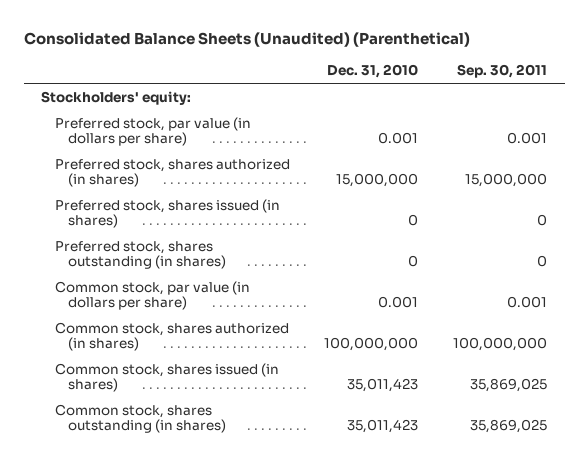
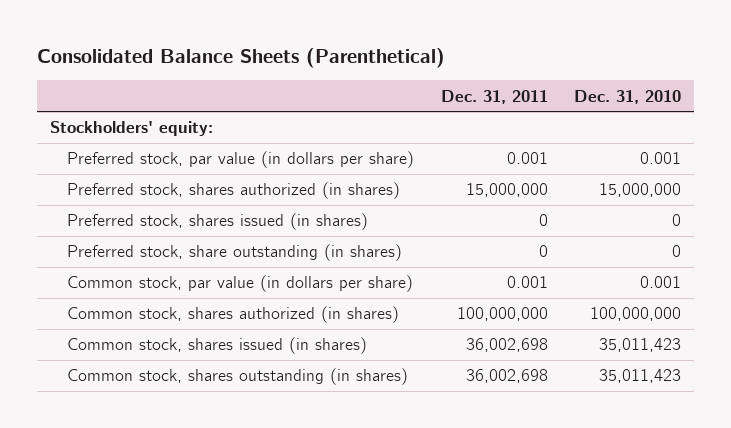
[23,32,470,48] Consolidated Balance Sheets (Unaudited) (Parenthetical) -> [37,48,446,69] Consolidated Balance Sheets (Parenthetical)
[457,64,548,79] Sep. 30, 2011 -> none
none -> [440,89,548,104] Dec. 31, 2011
[54,240,227,270] Preferred stock, shares outstanding (in shares) -> [67,244,403,262] Preferred stock, share outstanding (in shares)

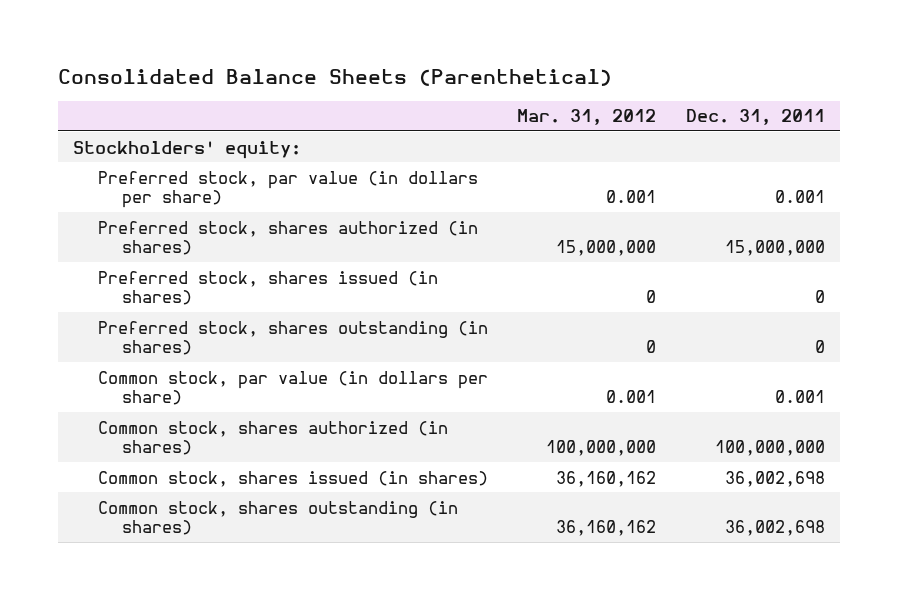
[573,89,681,104] Dec. 31, 2010 -> none
none -> [517,109,657,126] Mar. 31, 2012
[67,244,403,262] Preferred stock, share outstanding (in shares) -> [97,320,488,356] Preferred stock, shares outstanding (in shares)

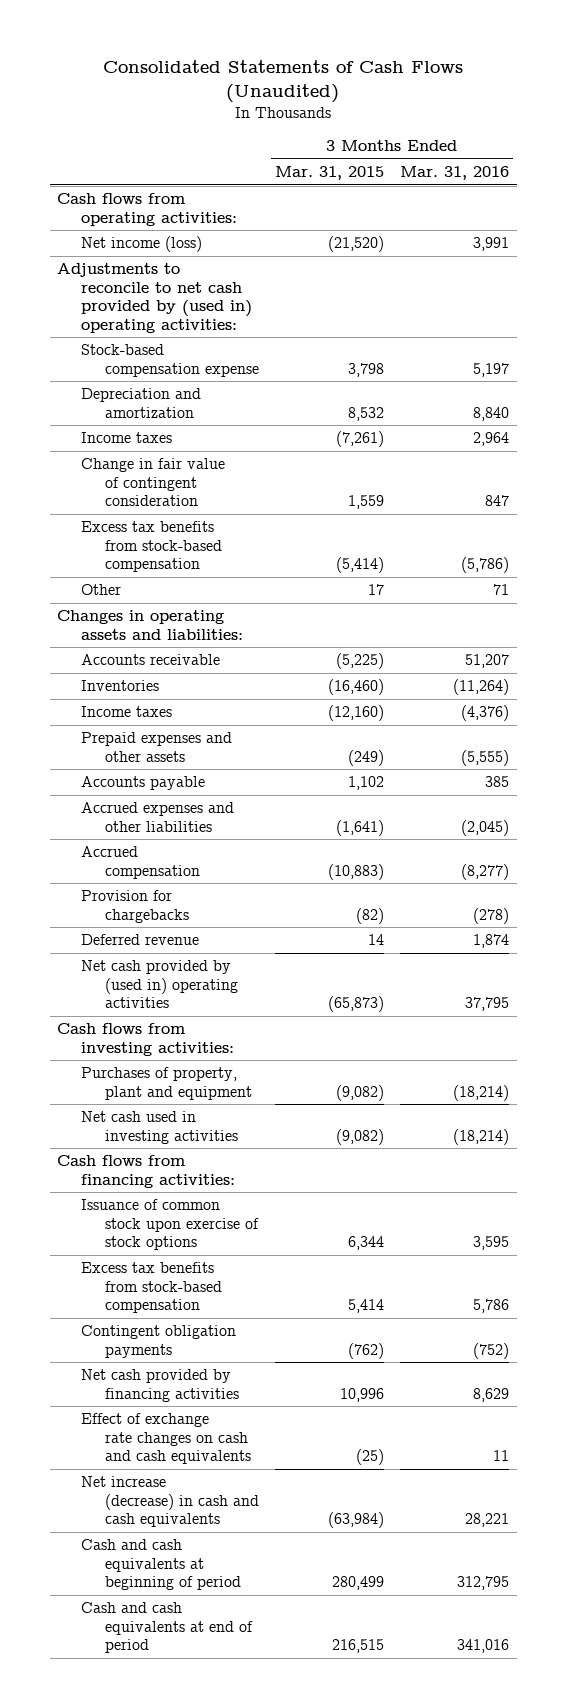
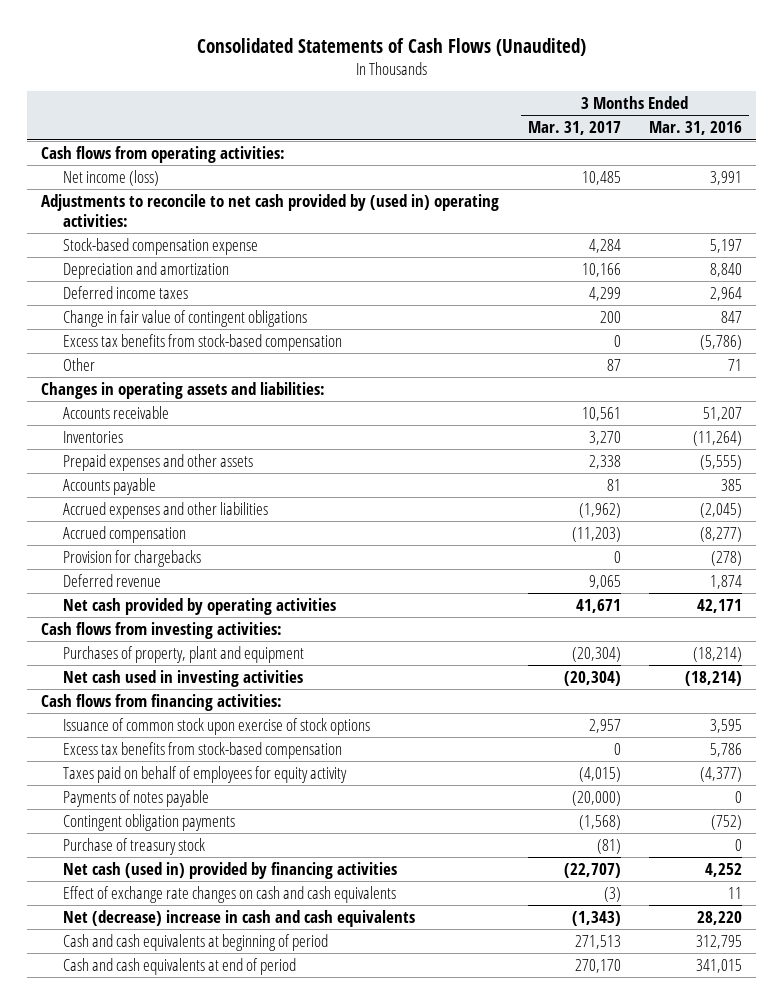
[274,166,384,181] Mar. 31, 2015 -> none
none -> [527,121,621,136] Mar. 31, 2017
[81,432,173,444] Income taxes -> [62,285,188,299] Deferred income taxes
[81,458,226,507] Change in fair value of contingent consideration -> [62,309,307,327] Change in fair value of contingent obligations
[81,706,173,718] Income taxes -> none
[81,960,239,1009] Net cash provided by (used in) operating activities -> [62,597,336,615] Net cash provided by operating activities
[464,997,509,1012] 37,795 -> [696,598,742,613] 42,171
none -> [62,765,347,783] Taxes paid on behalf of employees for equity activity
none -> [62,789,209,807] Payments of notes payable
none -> [62,837,205,855] Purchase of treasury stock
[81,1369,240,1402] Net cash provided by financing activities -> [62,861,397,879] Net cash (used in) provided by financing activities
[472,1387,509,1402] 8,629 -> [704,862,742,877] 4,252
[81,1476,260,1528] Net increase (decrease) in cash and cash equivalents -> [62,909,415,927] Net (decrease) increase in cash and cash equivalents
[464,1513,509,1528] 28,221 -> [696,910,742,925] 28,220
[456,1639,509,1654] 341,016 -> [695,958,742,973] 341,015

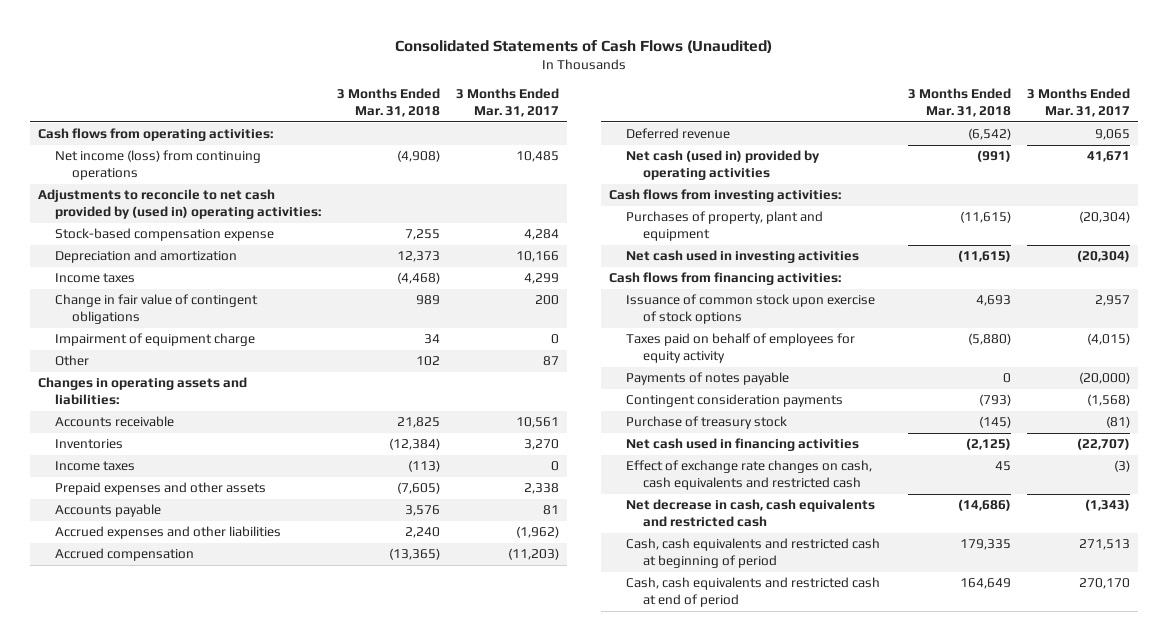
[648,121,742,136] Mar. 31, 2016 -> none
none -> [337,87,441,117] 3 Months Ended Mar. 31, 2018
[62,169,159,186] Net income (loss) -> [55,150,262,181] Net income (loss) from continuing operations
[62,285,188,299] Deferred income taxes -> [55,273,136,284] Income taxes
[62,333,342,351] Excess tax benefits from stock-based compensation -> none
none -> [55,333,256,347] Impairment of equipment charge
none -> [55,461,136,472] Income taxes
[62,549,201,567] Provision for chargebacks -> none
[62,597,336,615] Net cash provided by operating activities -> [626,150,821,181] Net cash (used in) provided by operating activities
[62,741,342,759] Excess tax benefits from stock-based compensation -> none
[62,813,235,831] Contingent obligation payments -> [626,394,844,408] Contingent consideration payments
[62,861,397,879] Net cash (used in) provided by financing activities -> [626,438,860,452] Net cash used in financing activities
[62,885,396,903] Effect of exchange rate changes on cash and cash equivalents -> [626,460,873,491] Effect of exchange rate changes on cash, cash equivalents and restricted cash
[62,909,415,927] Net (decrease) increase in cash and cash equivalents -> [626,499,876,528] Net decrease in cash, cash equivalents and restricted cash
[62,933,328,951] Cash and cash equivalents at beginning of period -> [626,538,881,569] Cash, cash equivalents and restricted cash at beginning of period
[62,957,296,975] Cash and cash equivalents at end of period -> [626,577,881,608] Cash, cash equivalents and restricted cash at end of period

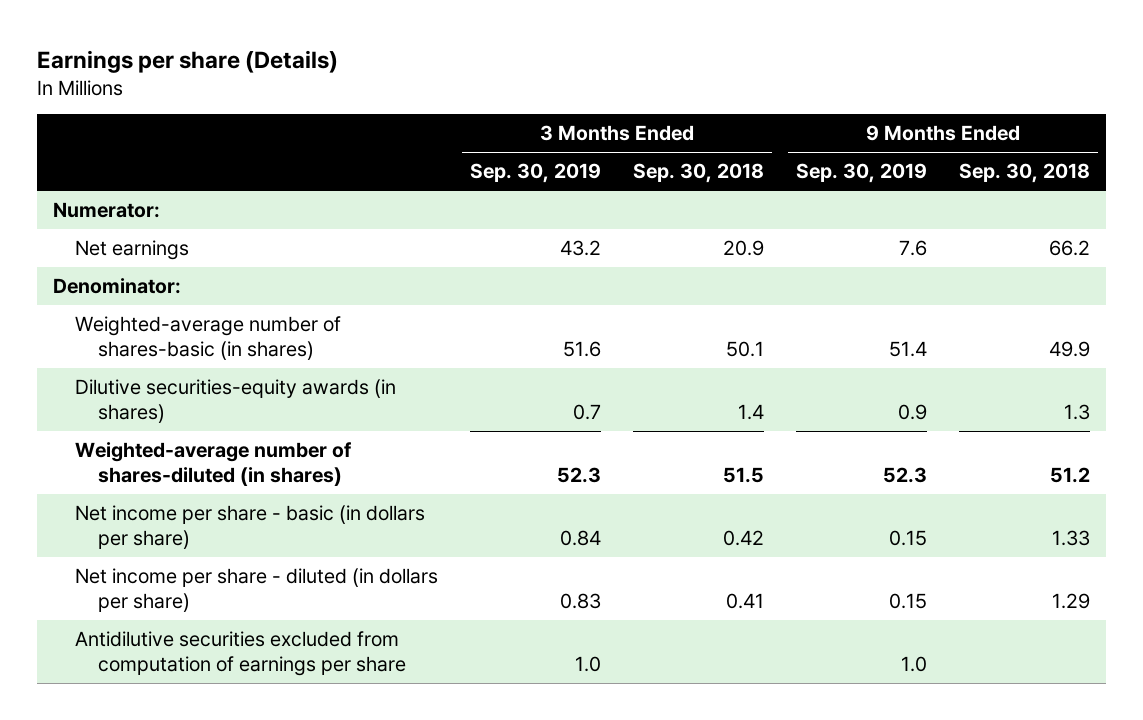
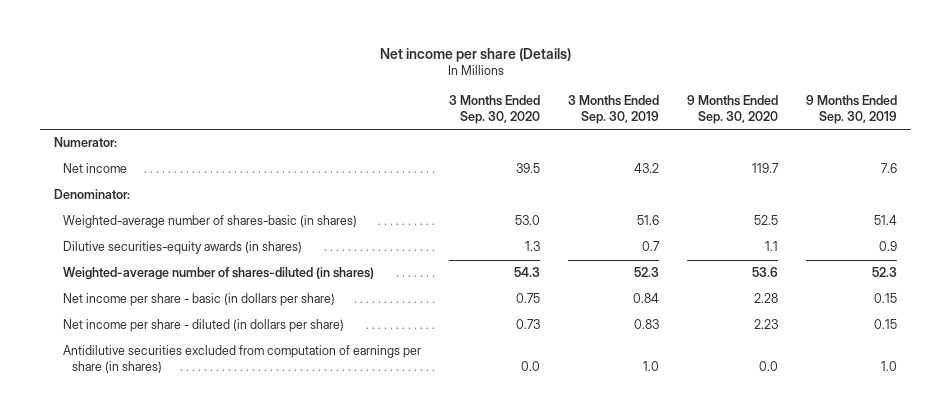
[36,49,338,73] Earnings per share (Details) -> [379,47,571,62] Net income per share (Details)
[633,163,765,184] Sep. 30, 2018 -> none
[959,163,1091,184] Sep. 30, 2018 -> none
none -> [449,94,541,124] 3 Months Ended Sep. 30, 2020
none -> [687,94,779,124] 9 Months Ended Sep. 30, 2020
[75,239,190,260] Net earnings -> [63,163,128,174] Net income
[75,630,407,677] Antidilutive securities excluded from computation of earnings per share -> [63,345,422,374] Antidilutive securities excluded from computation of earnings per share (in shares)

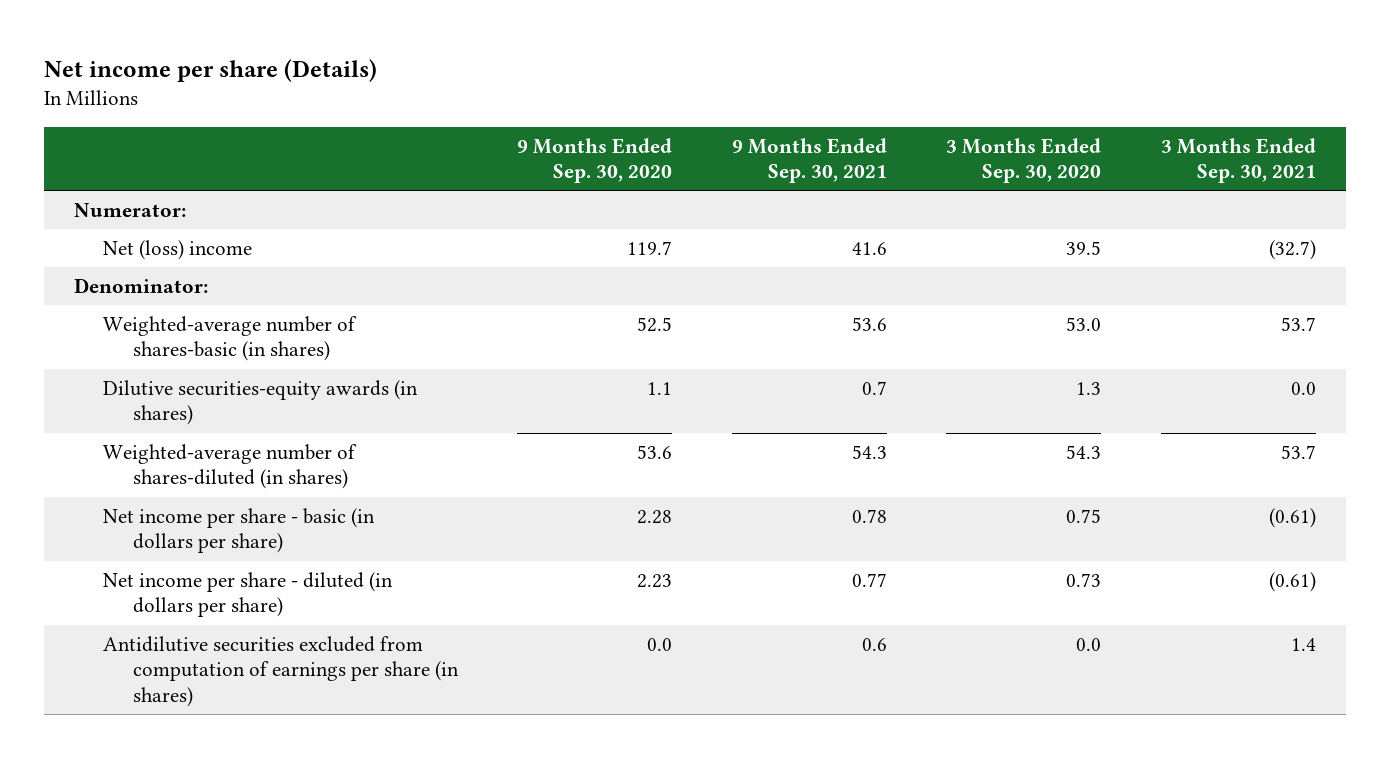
[568,94,660,124] 3 Months Ended Sep. 30, 2019 -> none
[806,94,898,124] 9 Months Ended Sep. 30, 2019 -> none
none -> [731,137,887,183] 9 Months Ended Sep. 30, 2021
none -> [1160,137,1316,183] 3 Months Ended Sep. 30, 2021
[63,163,128,174] Net income -> [103,240,253,261] Net (loss) income

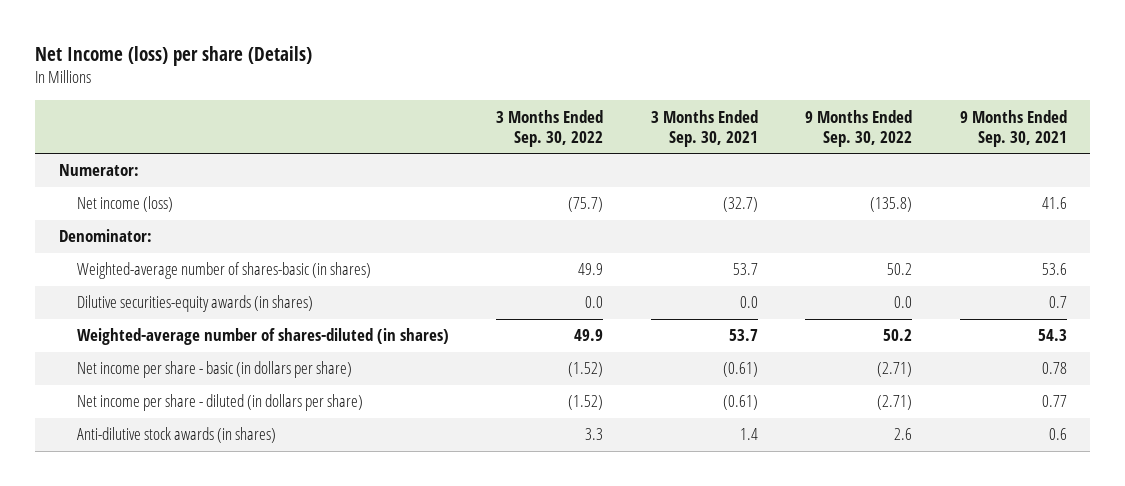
[44,58,378,82] Net income per share (Details) -> [35,45,313,66] Net Income (loss) per share (Details)
[517,137,673,183] 9 Months Ended Sep. 30, 2020 -> none
[946,137,1102,183] 3 Months Ended Sep. 30, 2020 -> none
none -> [496,109,604,147] 3 Months Ended Sep. 30, 2022
none -> [805,109,913,147] 9 Months Ended Sep. 30, 2022
[103,240,253,261] Net (loss) income -> [76,196,173,213] Net income (loss)
[103,636,459,707] Antidilutive securities excluded from computation of earnings per share (in shares) -> [76,427,276,444] Anti-dilutive stock awards (in shares)

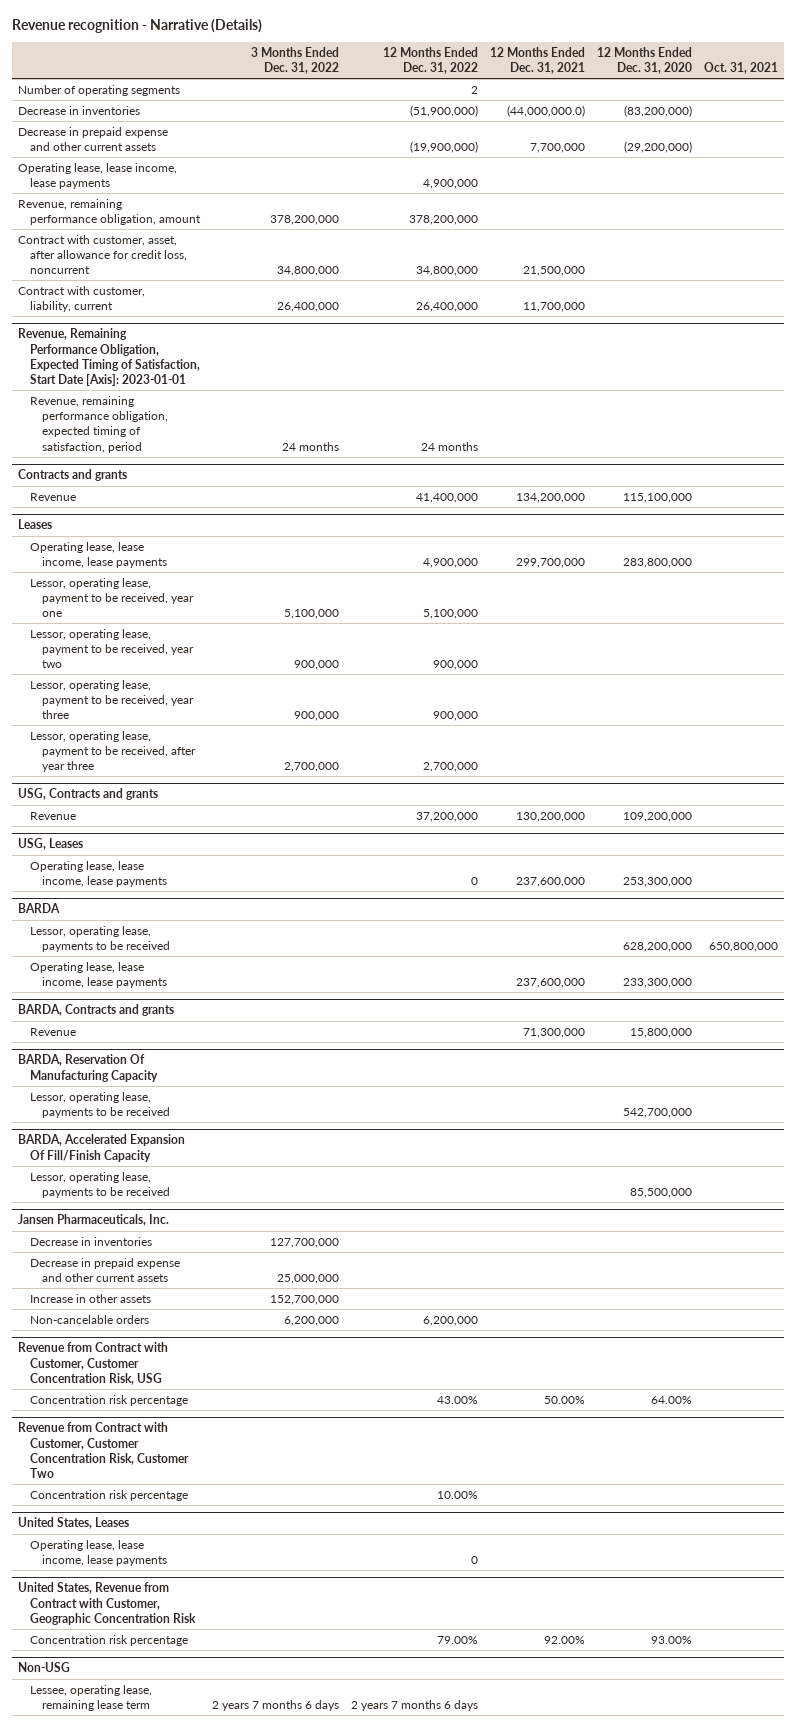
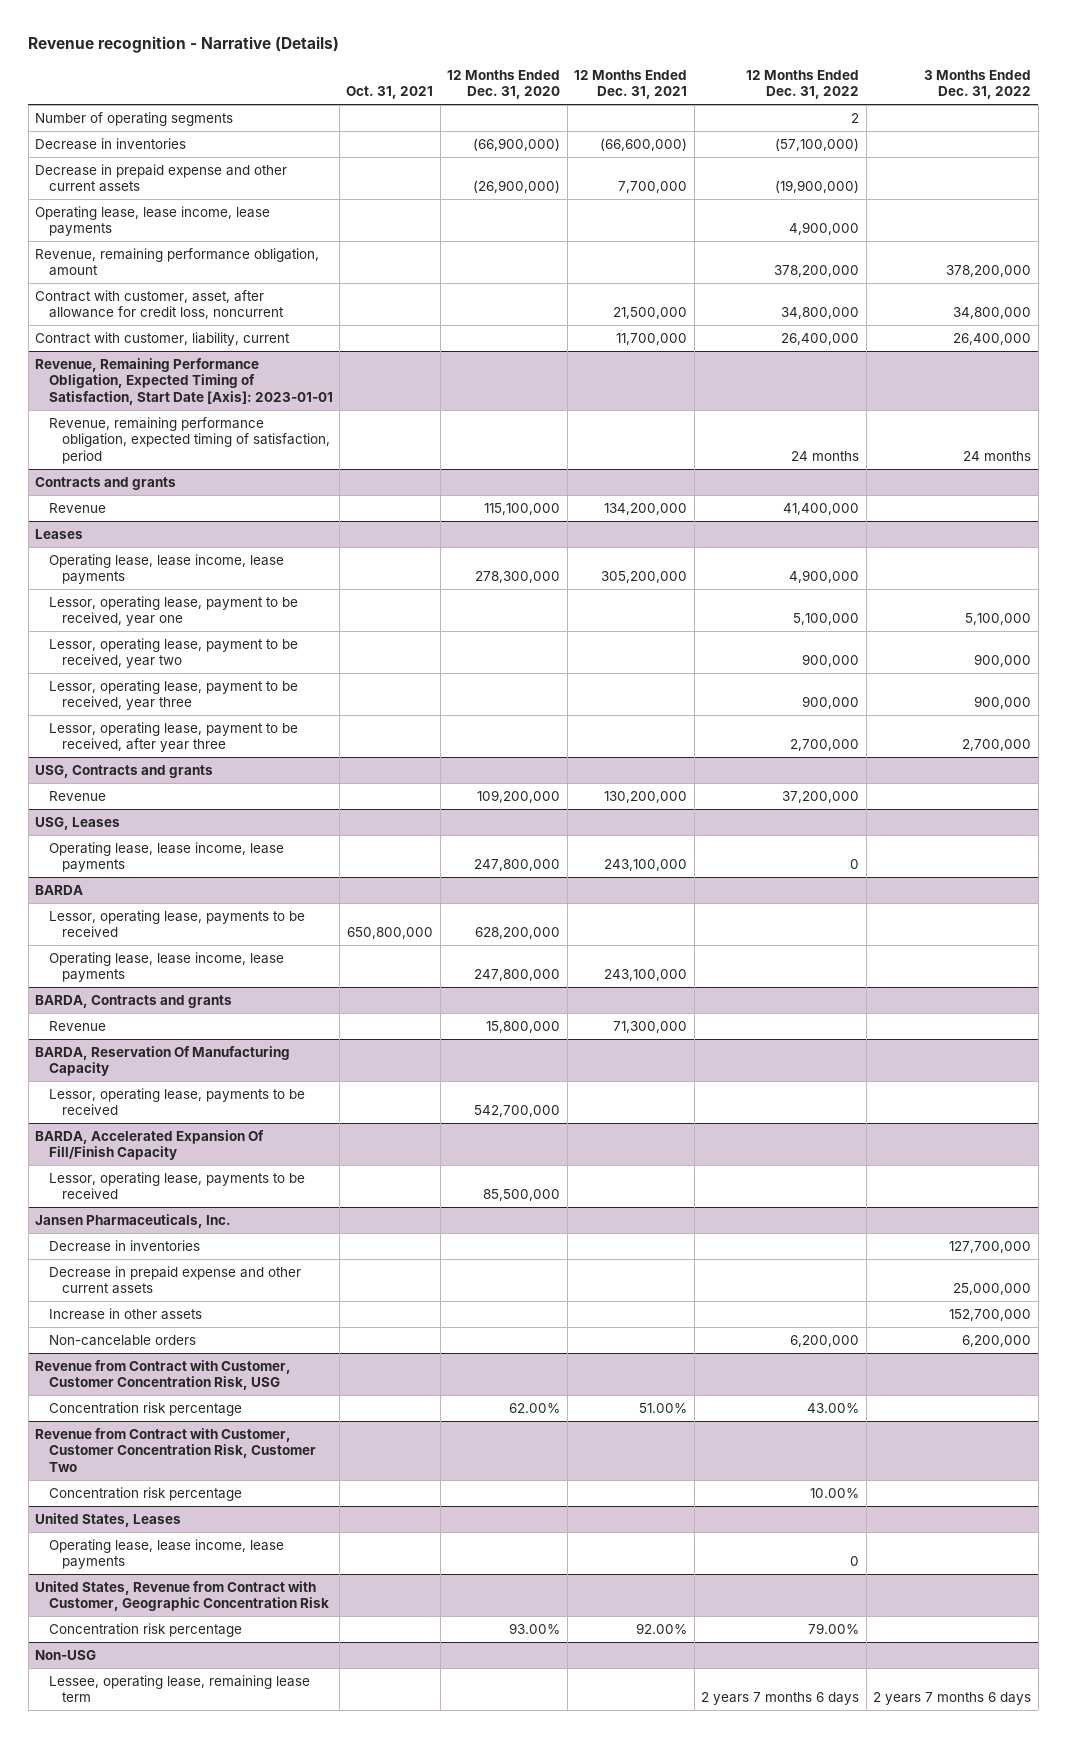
[410,104,479,117] (51,900,000) -> [775,137,860,151] (57,100,000)
[507,104,586,117] (44,000,000.0) -> [600,137,688,151] (66,600,000)
[624,104,693,117] (83,200,000) -> [473,137,561,151] (66,900,000)
[624,140,693,153] (29,200,000) -> [473,180,561,194] (26,900,000)
[516,557,586,568] 299,700,000 -> [601,571,688,584] 305,200,000
[623,557,693,568] 283,800,000 -> [475,571,561,584] 278,300,000
[516,876,586,887] 237,600,000 -> [604,859,688,872] 243,100,000
[623,876,693,887] 253,300,000 -> [474,859,561,872] 247,800,000
[516,977,586,988] 237,600,000 -> [604,969,688,982] 243,100,000
[623,977,693,988] 233,300,000 -> [474,969,561,982] 247,800,000
[544,1395,586,1404] 50.00% -> [639,1402,688,1413] 51.00%
[651,1395,693,1404] 64.00% -> [509,1402,561,1413] 62.00%

